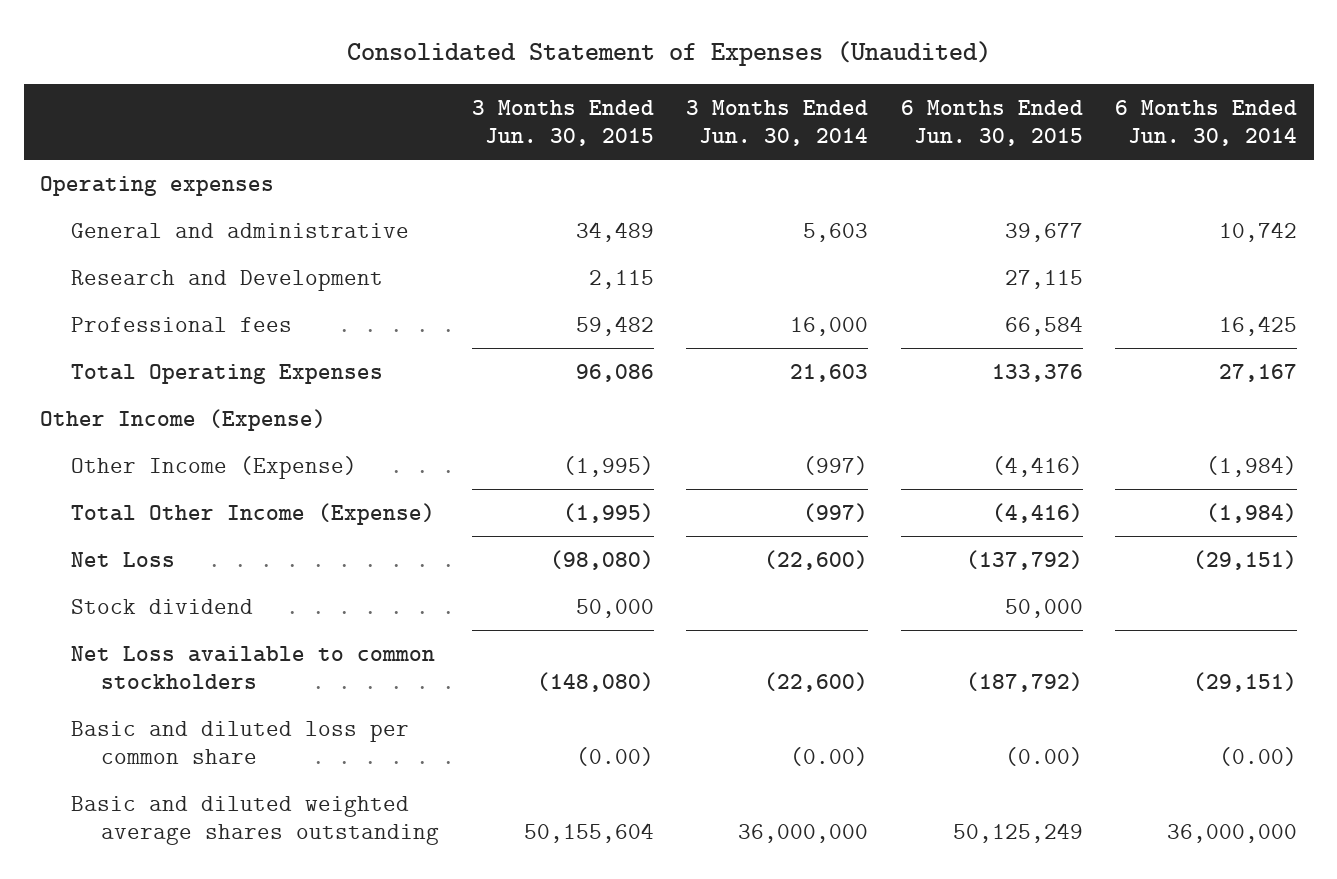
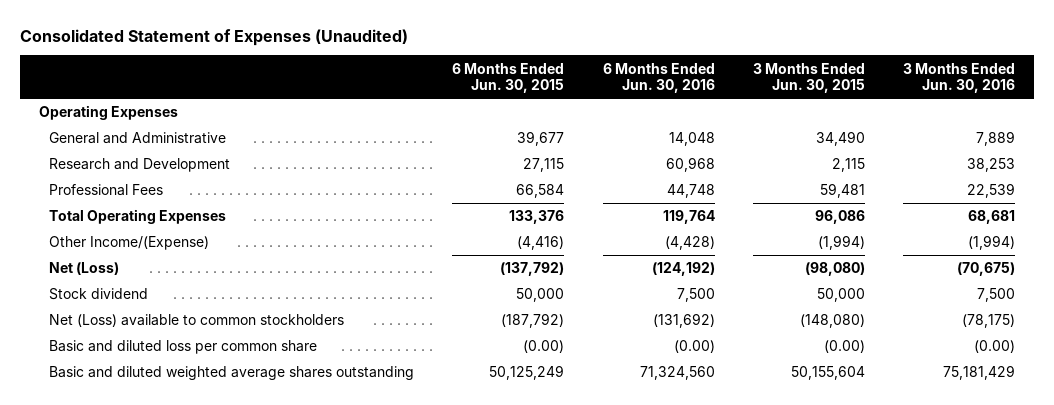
[686,99,869,146] 3 Months Ended Jun. 30, 2014 -> none
[1115,99,1298,146] 6 Months Ended Jun. 30, 2014 -> none
none -> [602,62,715,94] 6 Months Ended Jun. 30, 2016
none -> [903,62,1016,94] 3 Months Ended Jun. 30, 2016
[40,175,275,196] Operating expenses -> [39,105,179,121] Operating Expenses
[70,222,409,238] General and administrative -> [48,132,226,145] General and Administrative
[575,221,654,242] 34,489 -> [815,131,865,147] 34,490
[70,316,292,332] Professional fees -> [48,184,163,197] Professional Fees
[575,315,654,336] 59,482 -> [819,183,865,199] 59,481
[40,408,327,431] Other Income (Expense) -> none
[70,502,435,525] Total Other Income (Expense) -> none
[70,455,357,479] Other Income (Expense) -> [48,236,209,251] Other Income/(Expense)
[562,455,654,477] (1,995) -> [817,235,865,251] (1,994)
[70,551,175,567] Net Loss -> [48,262,119,276] Net (Loss)
[70,645,435,690] Net Loss available to common stockholders -> [48,314,344,328] Net (Loss) available to common stockholders

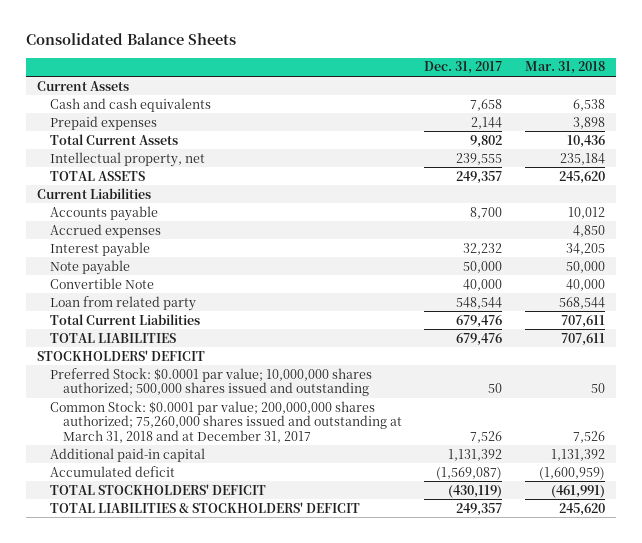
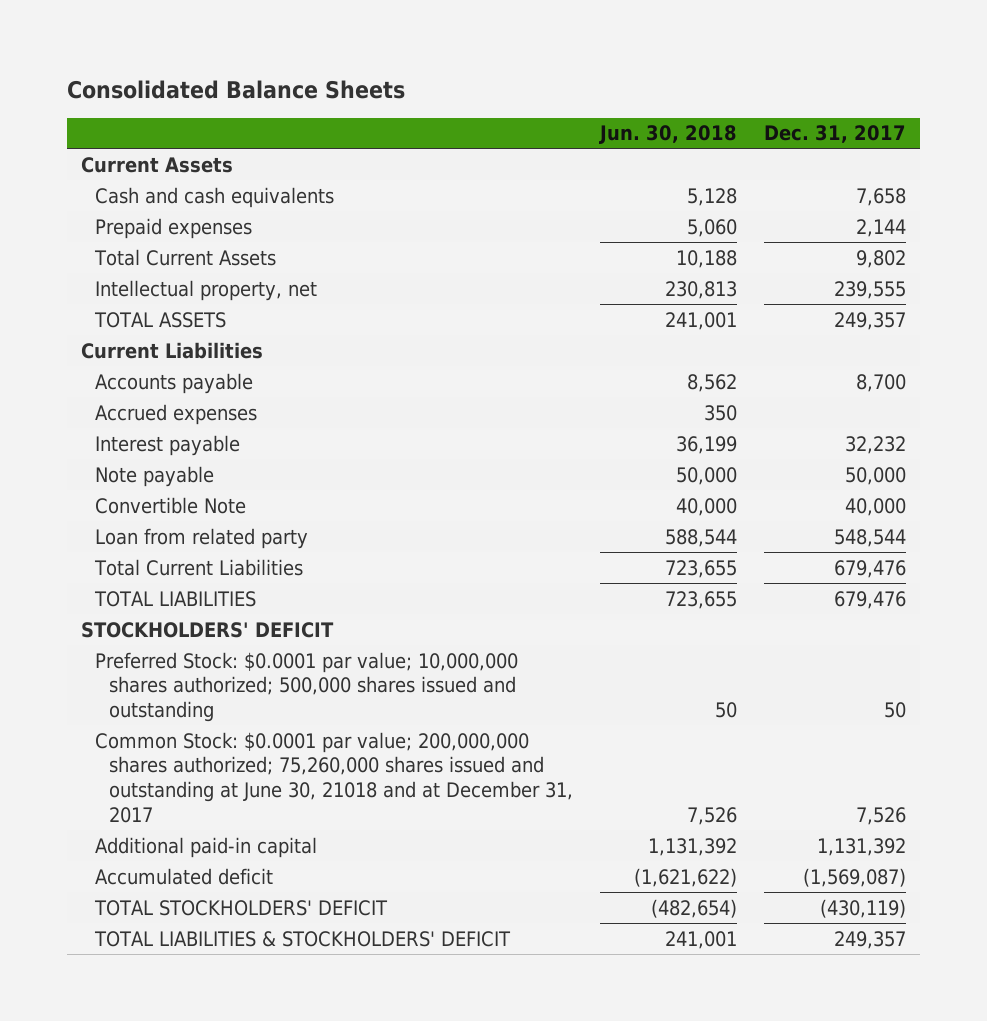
[524,61,605,75] Mar. 31, 2018 -> none
none -> [599,125,738,145] Jun. 30, 2018
[49,400,402,443] Common Stock: $0.0001 par value; 200,000,000 shares authorized; 75,260,000 shares issued and outstanding at March 31, 2018 and at December 31, 2017 -> [95,731,574,823] Common Stock: $0.0001 par value; 200,000,000 shares authorized; 75,260,000 shares issued and outstanding at June 30, 21018 and at December 31, 2017

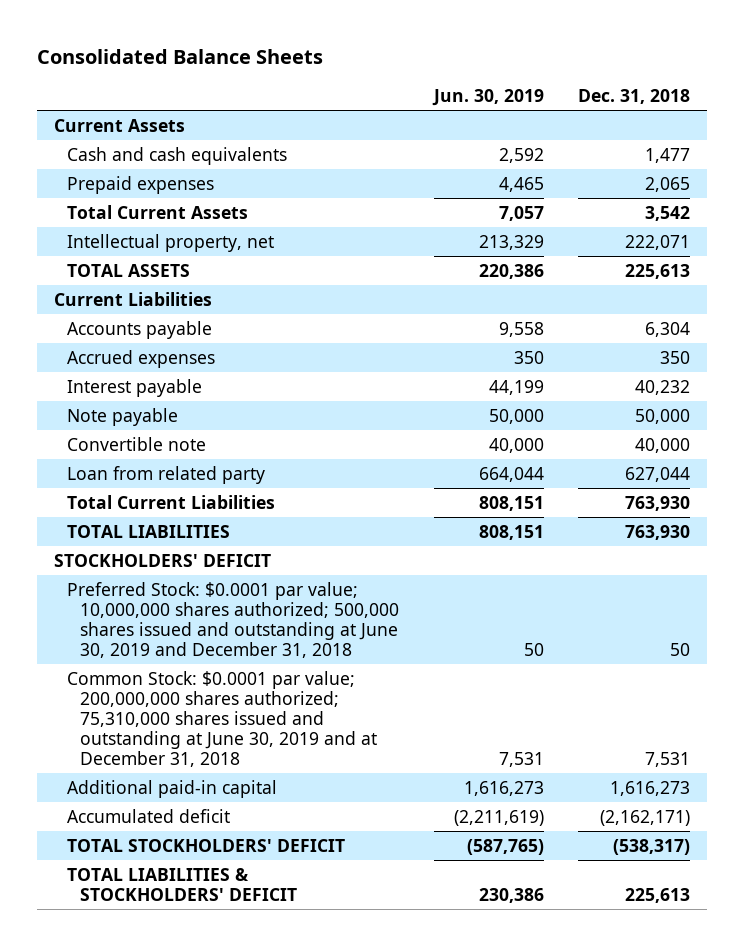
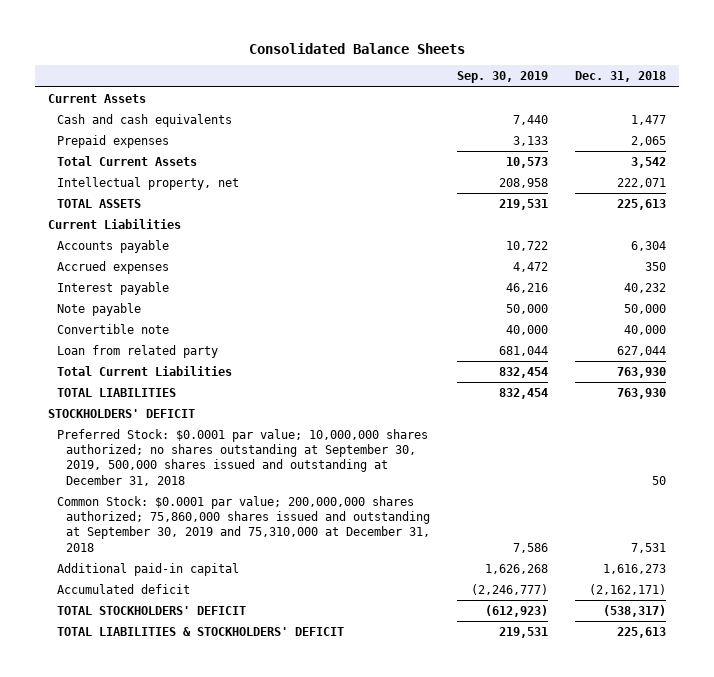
[431,88,544,106] Jun. 30, 2019 -> none
none -> [457,71,549,84] Sep. 30, 2019
[67,581,400,658] Preferred Stock: $0.0001 par value; 10,000,000 shares authorized; 500,000 shares issued and outstanding at June 30, 2019 and December 31, 2018 -> [57,428,429,486] Preferred Stock: $0.0001 par value; 10,000,000 shares authorized; no shares outstanding at September 30, 2019, 500,000 shares issued and outstanding at December 31, 2018
[67,670,378,767] Common Stock: $0.0001 par value; 200,000,000 shares authorized; 75,310,000 shares issued and outstanding at June 30, 2019 and at December 31, 2018 -> [57,495,431,552] Common Stock: $0.0001 par value; 200,000,000 shares authorized; 75,860,000 shares issued and outstanding at September 30, 2019 and 75,310,000 at December 31, 2018

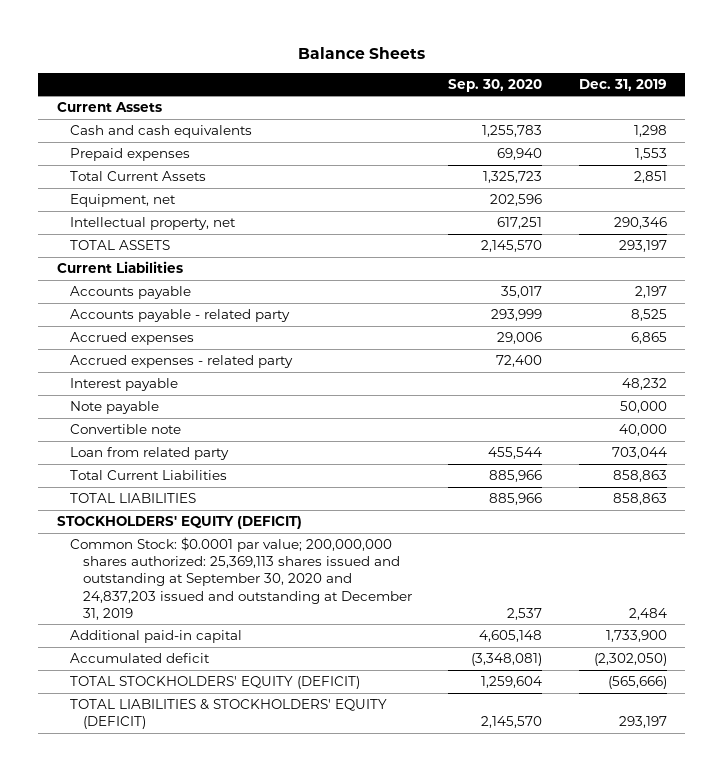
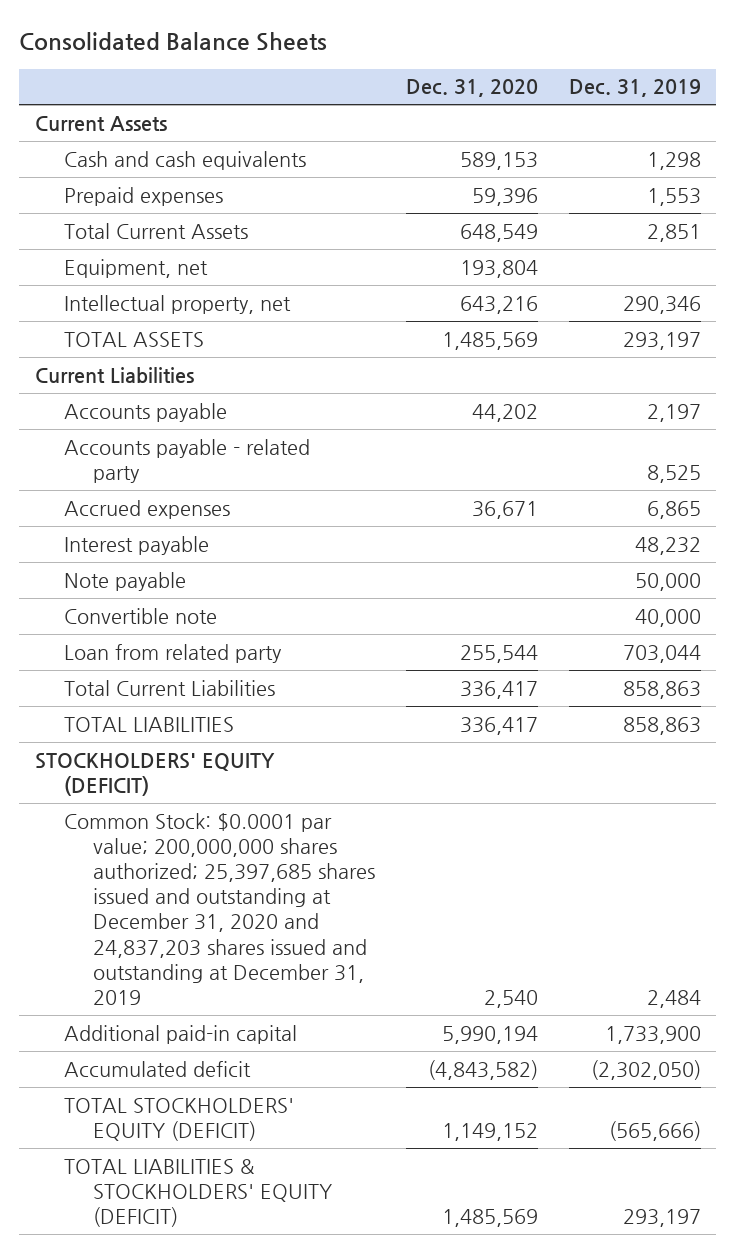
[297,47,425,60] Balance Sheets -> [19,32,328,52] Consolidated Balance Sheets
[448,78,543,92] Sep. 30, 2020 -> none
none -> [406,79,539,98] Dec. 31, 2020
[69,355,293,369] Accrued expenses - related party -> none
[69,537,413,620] Common Stock: $0.0001 par value; 200,000,000 shares authorized: 25,369,113 shares issued and outstanding at September 30, 2020 and 24,837,203 issued and outstanding at December 31, 2019 -> [63,812,376,1006] Common Stock: $0.0001 par value; 200,000,000 shares authorized; 25,397,685 shares issued and outstanding at December 31, 2020 and 24,837,203 shares issued and outstanding at December 31, 2019

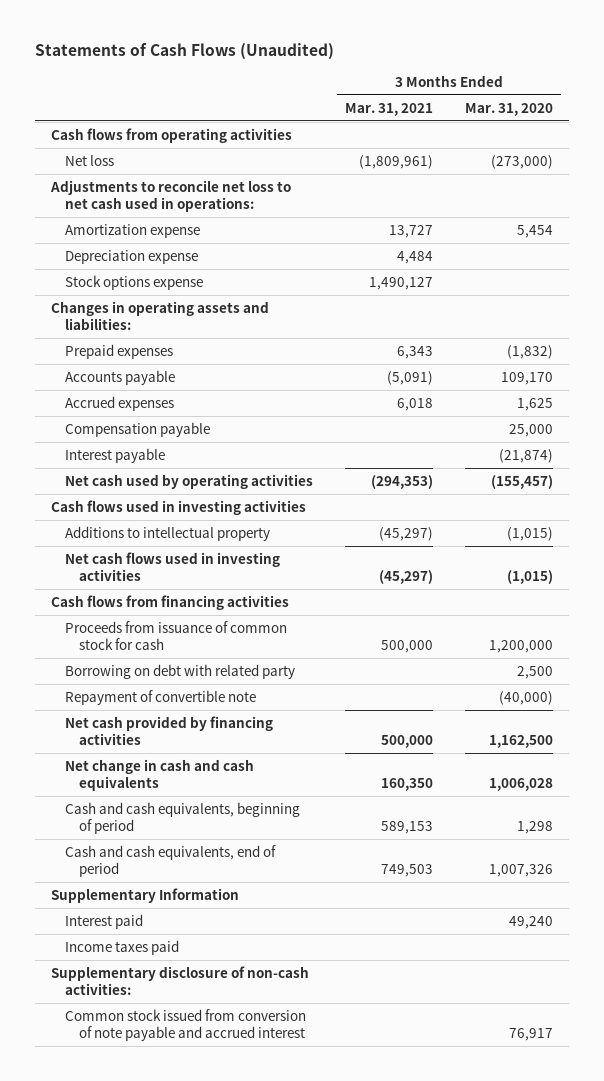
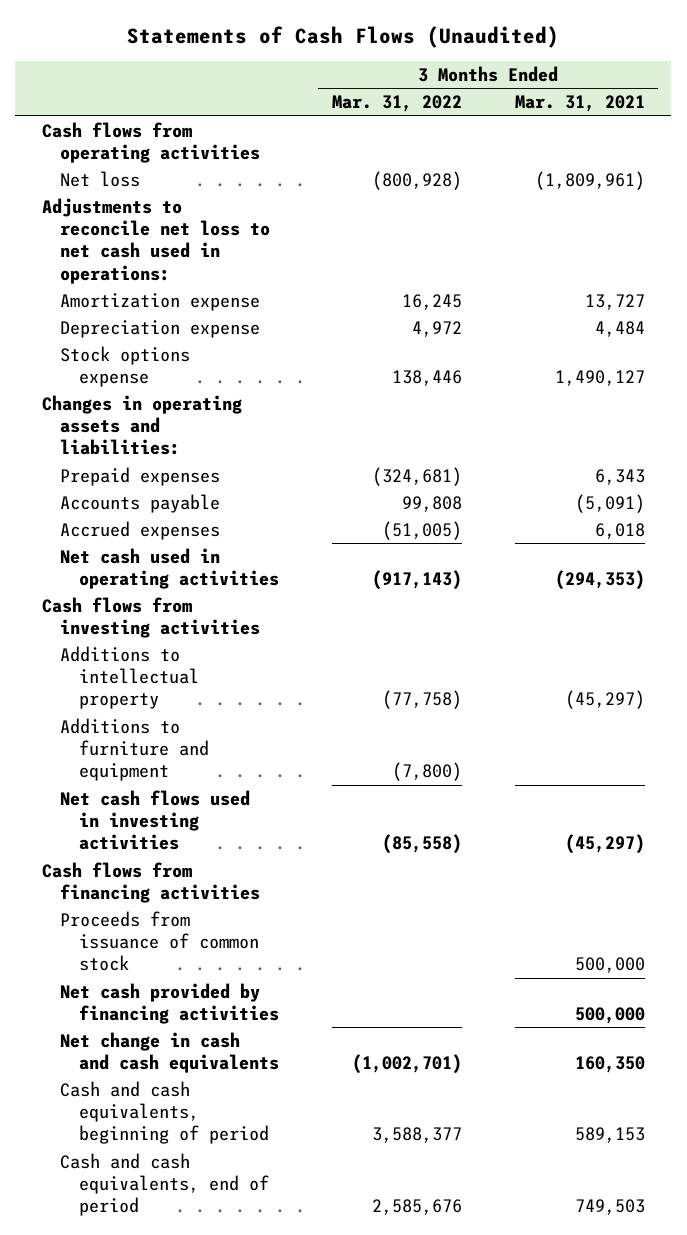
[465,102,554,116] Mar. 31, 2020 -> none
none -> [331,95,462,113] Mar. 31, 2022
[64,421,210,437] Compensation payable -> none
[64,447,165,463] Interest payable -> none
[64,473,313,489] Net cash used by operating activities -> [60,547,279,590] Net cash used in operating activities
[50,499,306,515] Cash flows used in investing activities -> [41,596,261,639] Cash flows from investing activities
none -> [60,717,209,782] Additions to furniture and equipment
[64,663,295,679] Borrowing on debt with related party -> none
[64,689,256,705] Repayment of convertible note -> none
[64,620,287,650] Proceeds from issuance of common stock for cash -> [60,910,259,972] Proceeds from issuance of common stock
[50,887,239,903] Supplementary Information -> none
[64,913,143,929] Interest paid -> none
[64,939,179,955] Income taxes paid -> none
[50,965,309,995] Supplementary disclosure of non-cash activities: -> none
[64,1008,306,1041] Common stock issued from conversion of note payable and accrued interest -> none

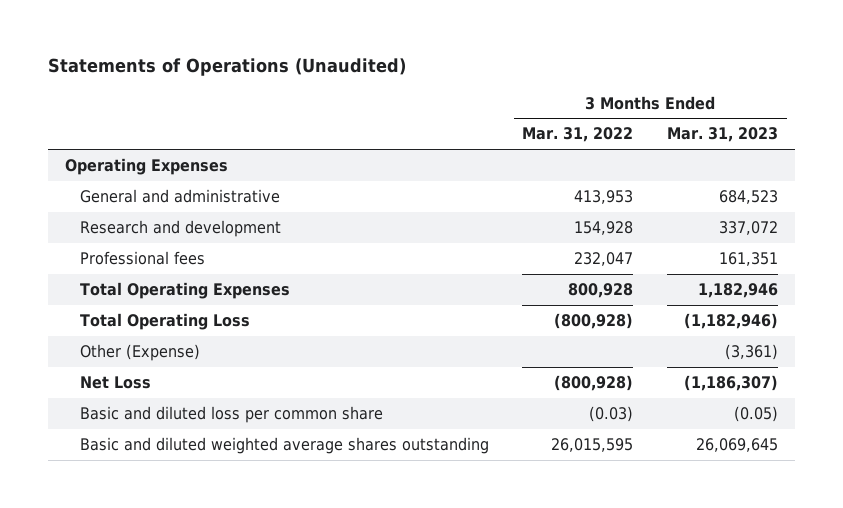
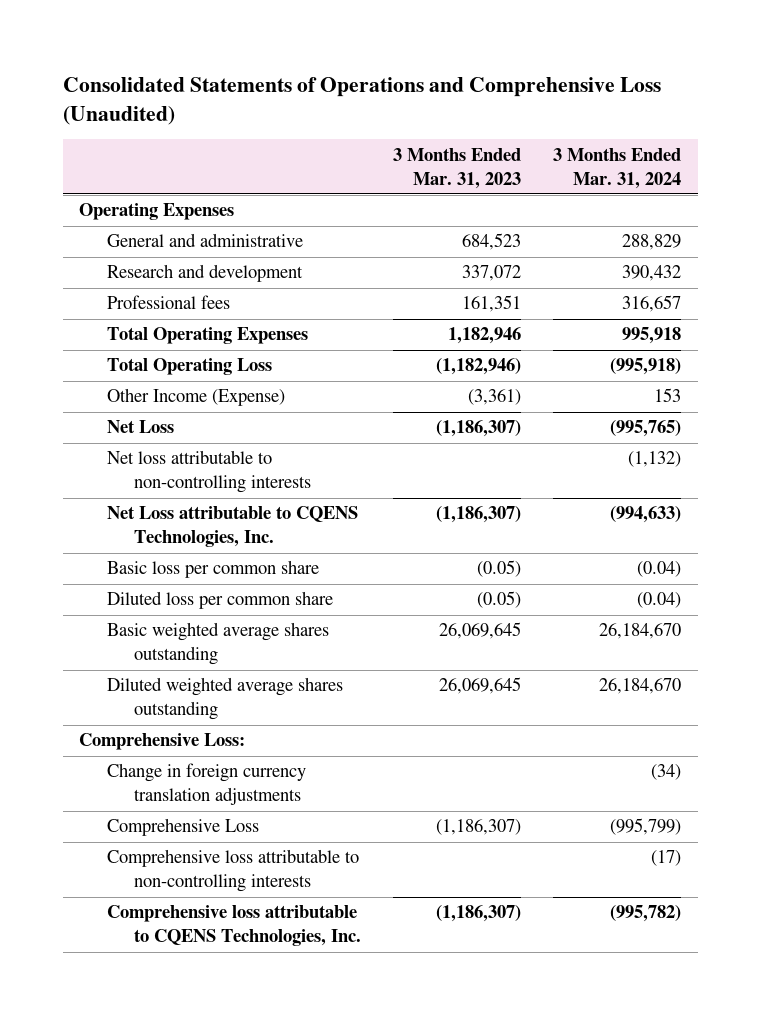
[48,58,407,77] Statements of Operations (Unaudited) -> [63,76,662,125] Consolidated Statements of Operations and Comprehensive Loss (Unaudited)
[522,127,634,143] Mar. 31, 2022 -> none
none -> [553,147,682,189] 3 Months Ended Mar. 31, 2024
[79,344,200,362] Other (Expense) -> [106,388,285,407] Other Income (Expense)
none -> [106,450,312,494] Net loss attributable to non-controlling interests
none -> [106,506,358,548] Net Loss attributable to CQENS Technologies, Inc.
[79,406,383,424] Basic and diluted loss per common share -> [106,560,319,579] Basic loss per common share
none -> [106,591,333,610] Diluted loss per common share
[79,437,489,455] Basic and diluted weighted average shares outstanding -> [106,622,329,666] Basic weighted average shares outstanding
none -> [106,677,343,721] Diluted weighted average shares outstanding
none -> [79,733,246,751] Comprehensive Loss:
none -> [106,763,306,806] Change in foreign currency translation adjustments
none -> [106,818,259,837] Comprehensive Loss
none -> [106,849,359,893] Comprehensive loss attributable to non-controlling interests
none -> [106,905,362,947] Comprehensive loss attributable to CQENS Technologies, Inc.

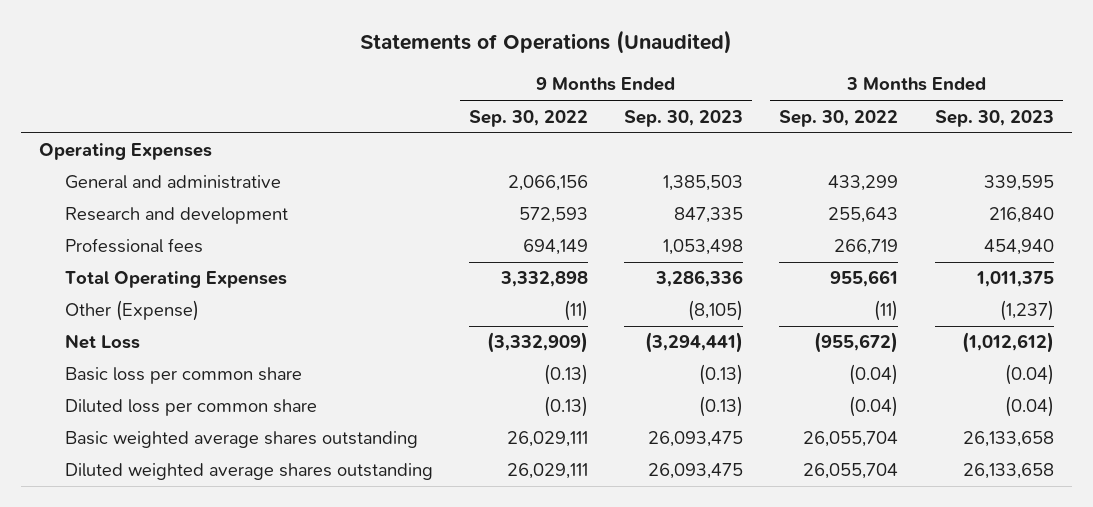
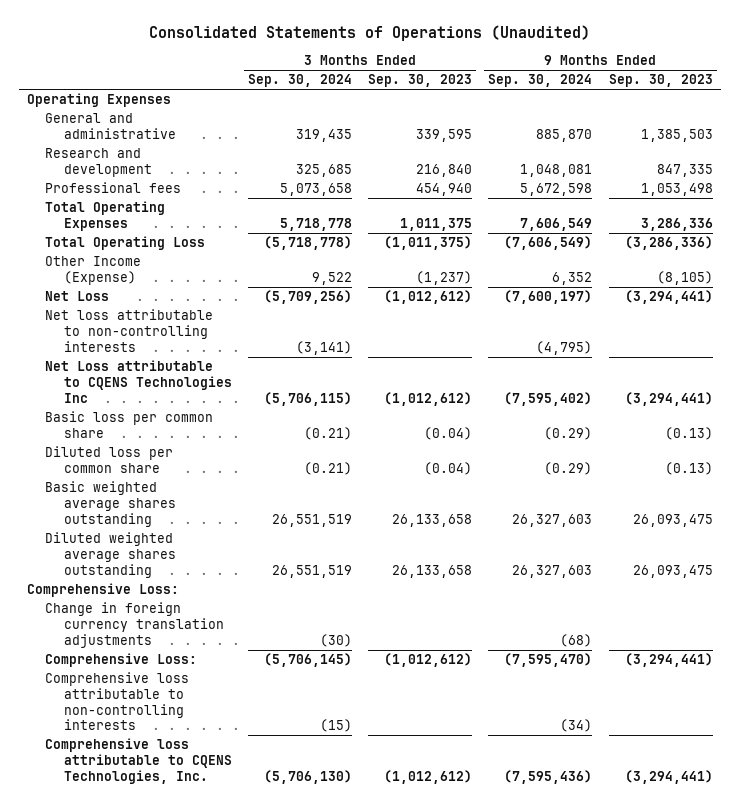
[360,30,733,55] Statements of Operations (Unaudited) -> [148,25,590,42] Consolidated Statements of Operations (Unaudited)
[469,109,589,127] Sep. 30, 2022 -> none
[779,109,899,127] Sep. 30, 2022 -> none
none -> [248,74,353,88] Sep. 30, 2024
none -> [488,74,593,88] Sep. 30, 2024
none -> [45,236,206,251] Total Operating Loss
[64,300,199,322] Other (Expense) -> [45,256,142,285] Other Income (Expense)
none -> [45,309,214,352] Net loss attributable to non-controlling interests
none -> [45,360,232,403] Net Loss attributable to CQENS Technologies Inc
none -> [26,583,179,598] Comprehensive Loss:
none -> [45,602,224,648] Change in foreign currency translation adjustments
none -> [45,653,198,668] Comprehensive Loss:
none -> [45,672,190,731] Comprehensive loss attributable to non-controlling interests
none -> [45,738,232,784] Comprehensive loss attributable to CQENS Technologies, Inc.

